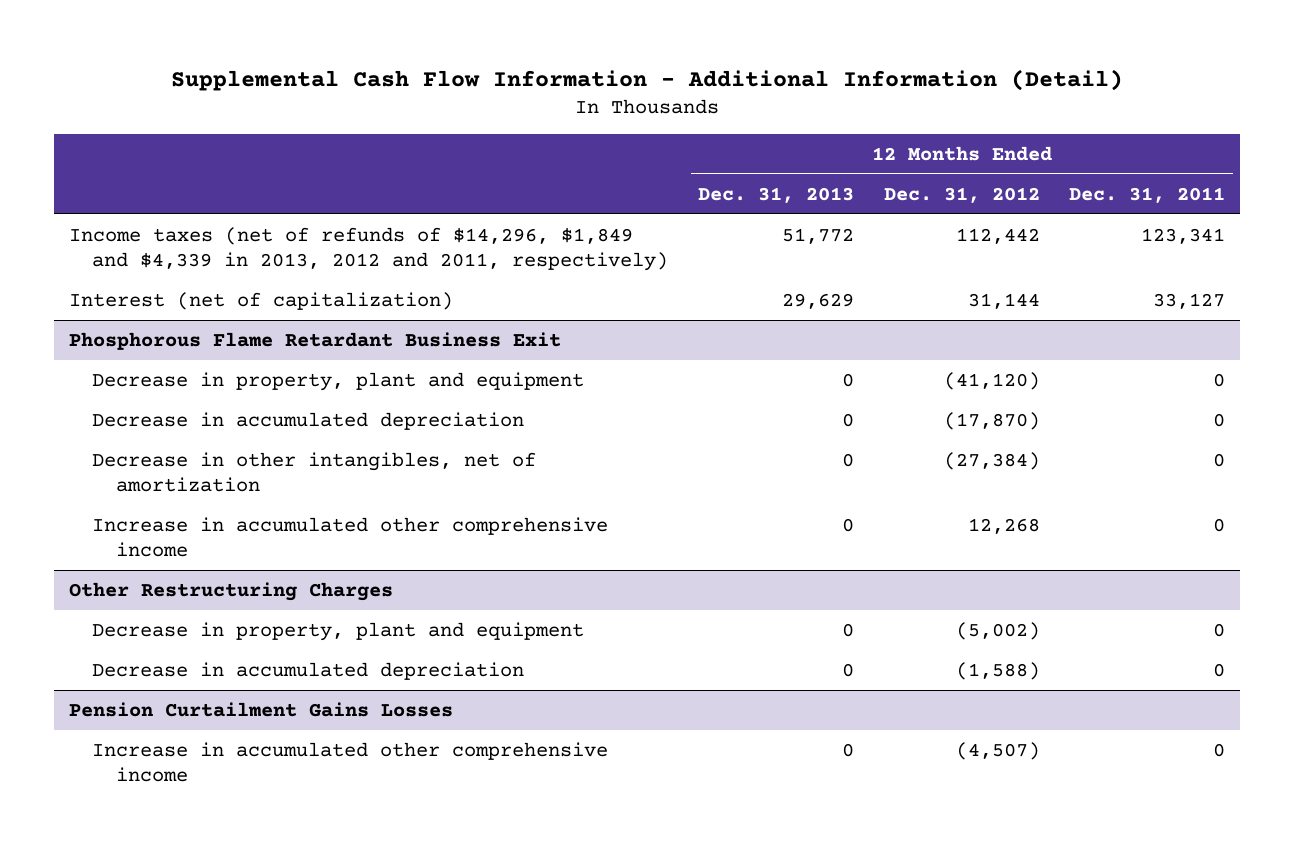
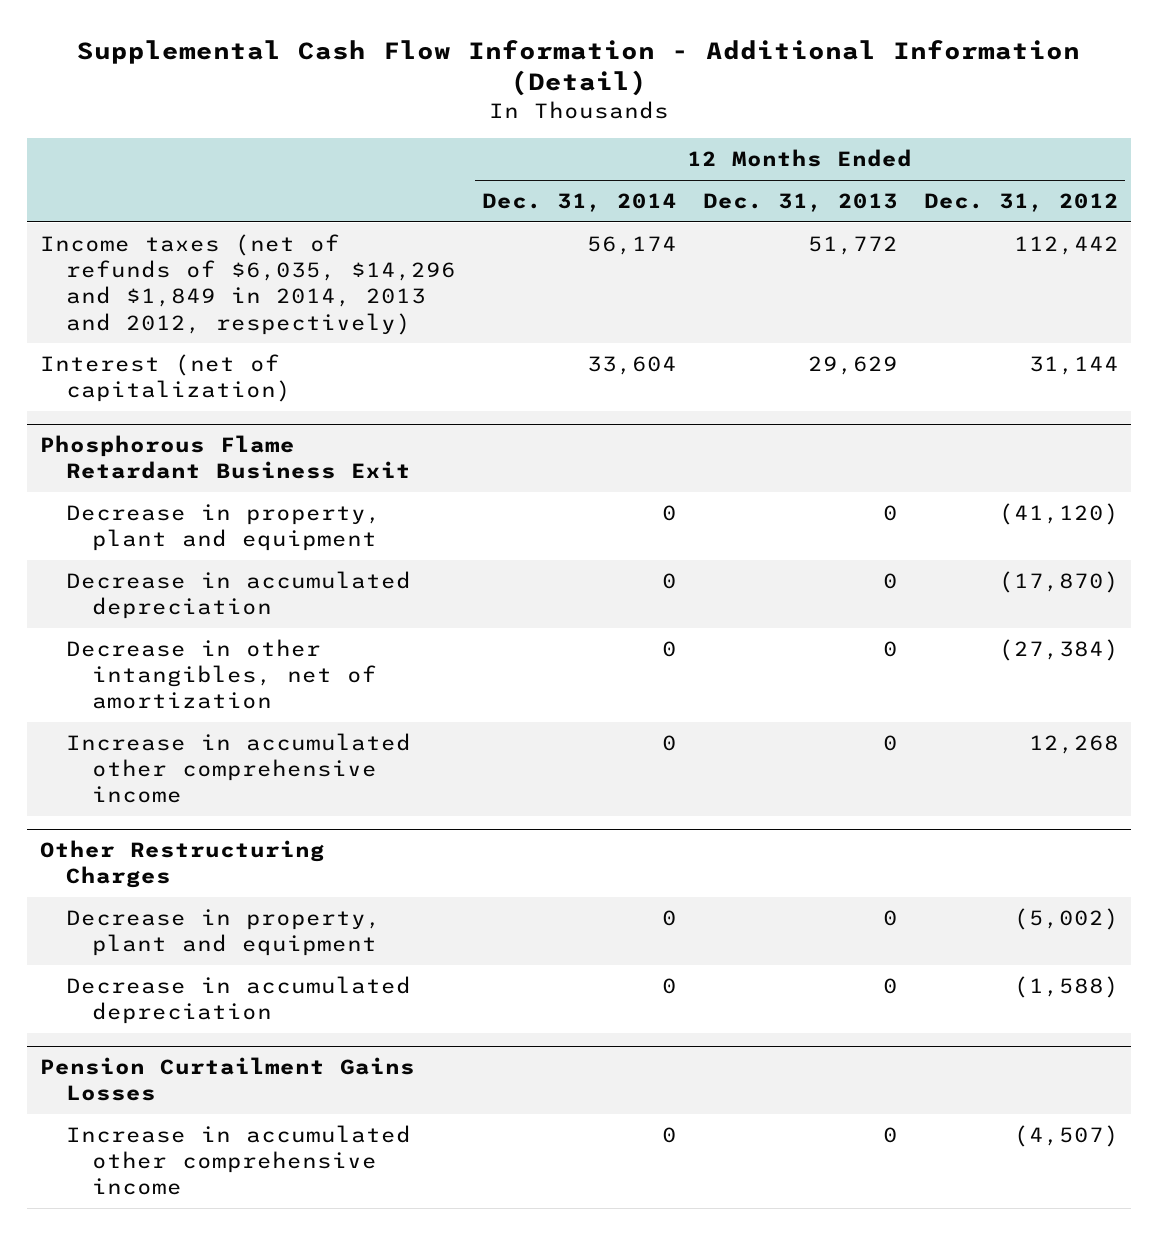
[1069,186,1226,203] Dec. 31, 2011 -> none
none -> [481,193,677,213] Dec. 31, 2014
[68,226,669,272] Income taxes (net of refunds of $14,296, $1,849 and $4,339 in 2013, 2012 and 2011, respectively) -> [39,233,457,335] Income taxes (net of refunds of $6,035, $14,296 and $1,849 in 2014, 2013 and 2012, respectively)

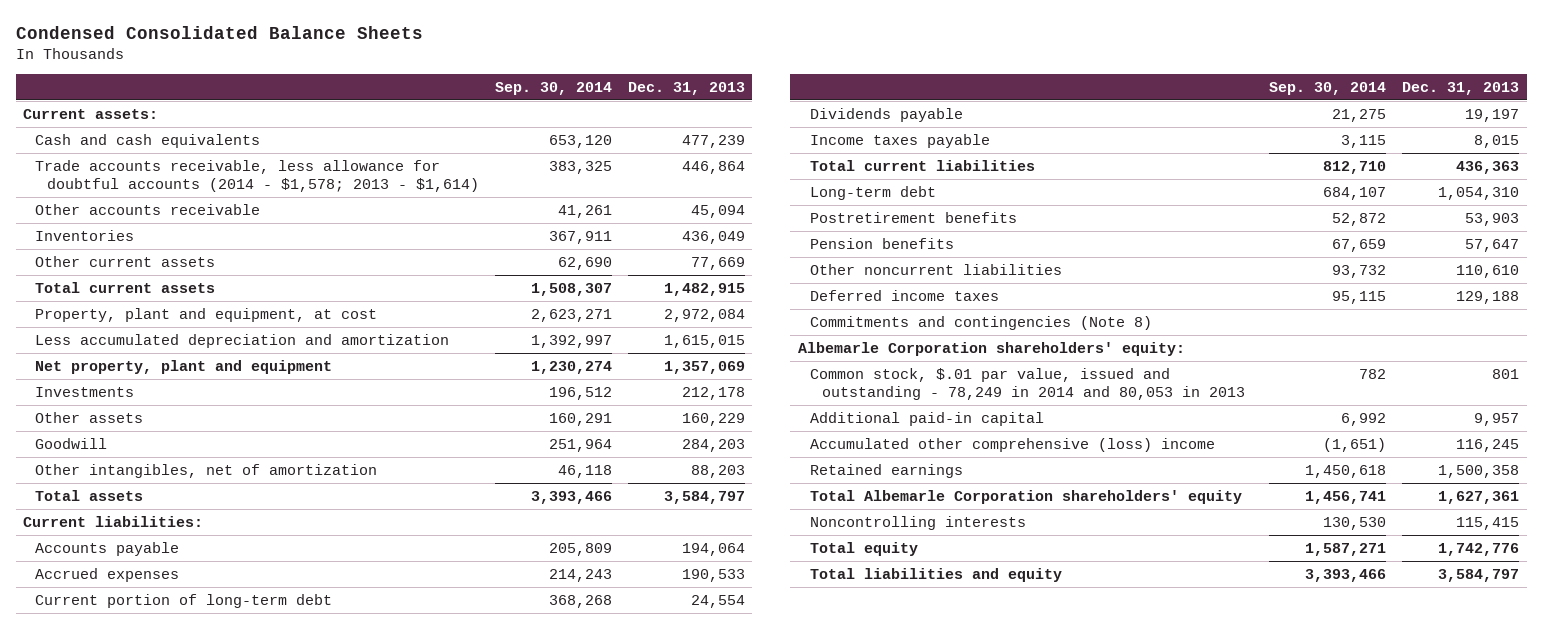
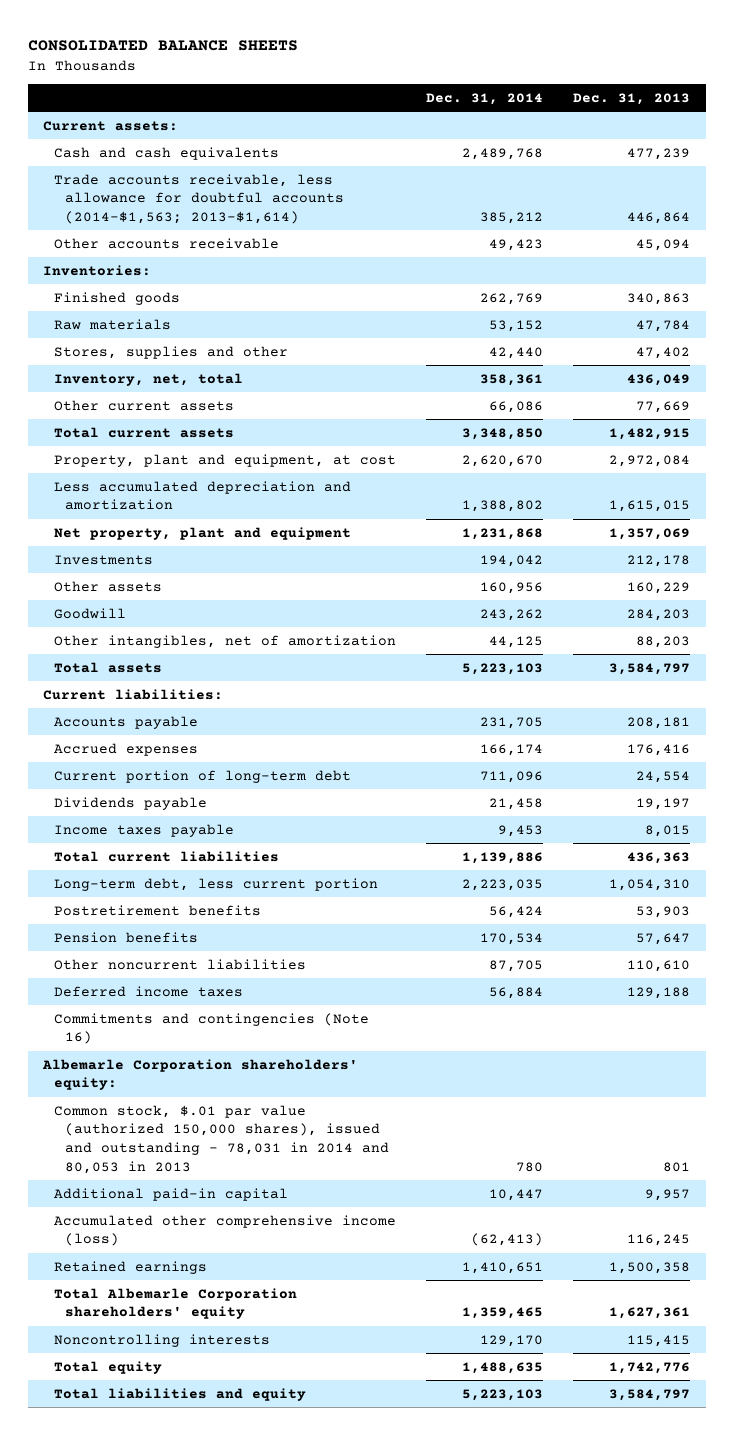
[15,25,423,39] Condensed Consolidated Balance Sheets -> [27,40,298,52] CONSOLIDATED BALANCE SHEETS
[494,82,612,96] Sep. 30, 2014 -> none
none -> [426,93,544,106] Dec. 31, 2014
[35,159,480,193] Trade accounts receivable, less allowance for doubtful accounts (2014 - $1,578; 2013 - $1,614) -> [54,173,344,225] Trade accounts receivable, less allowance for doubtful accounts (2014-$1,563; 2013-$1,614)
none -> [43,264,152,276] Inventories:
none -> [54,291,181,305] Finished goods
none -> [54,318,172,330] Raw materials
none -> [54,345,289,359] Stores, supplies and other
[35,229,135,241] Inventories -> [54,372,244,386] Inventory, net, total
[681,542,745,556] 194,064 -> [627,716,691,729] 208,181
[681,568,745,582] 190,533 -> [627,743,691,756] 176,416
[809,185,936,200] Long-term debt -> [54,877,379,891] Long-term debt, less current portion
[809,315,1152,330] Commitments and contingencies (Note 8) -> [54,1012,370,1045] Commitments and contingencies (Note 16)
[809,367,1245,401] Common stock, $.01 par value, issued and outstanding - 78,249 in 2014 and 80,053 in 2013 -> [54,1104,389,1174] Common stock, $.01 par value (authorized 150,000 shares), issued and outstanding - 78,031 in 2014 and 80,053 in 2013
[809,437,1215,452] Accumulated other comprehensive (loss) income -> [54,1214,397,1247] Accumulated other comprehensive income (loss)

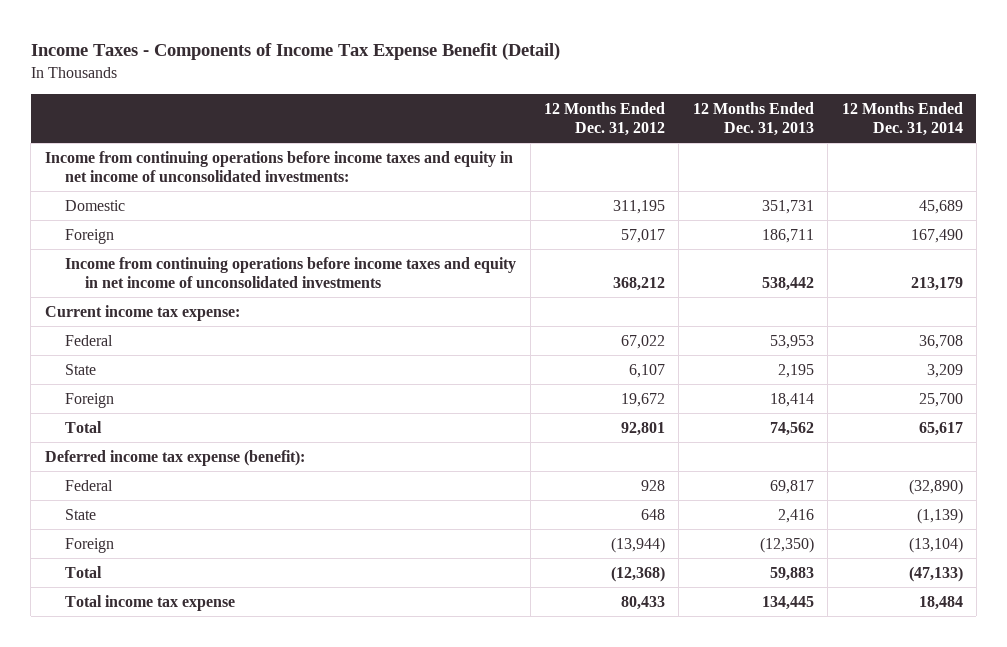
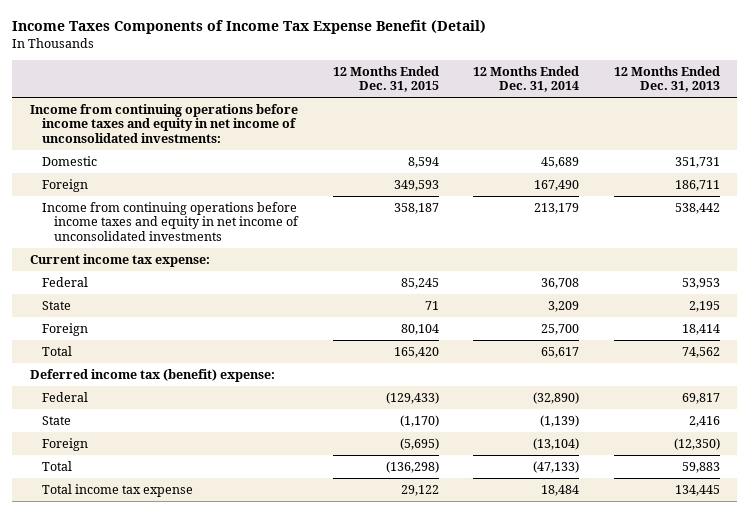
[30,42,560,60] Income Taxes - Components of Income Tax Expense Benefit (Detail) -> [12,20,487,35] Income Taxes Components of Income Tax Expense Benefit (Detail)
[543,101,665,136] 12 Months Ended Dec. 31, 2012 -> none
none -> [332,65,439,93] 12 Months Ended Dec. 31, 2015
[44,449,305,466] Deferred income tax expense (benefit): -> [29,368,275,382] Deferred income tax (benefit) expense:

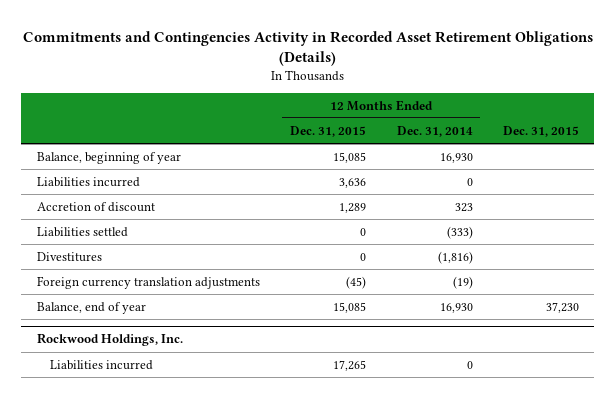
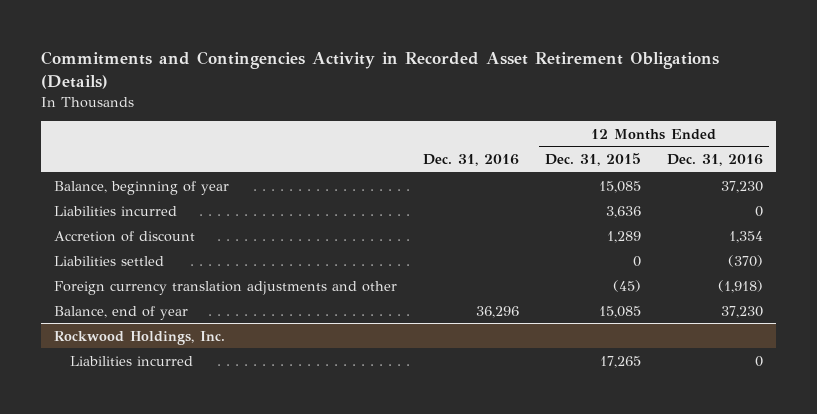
[396,125,473,137] Dec. 31, 2014 -> none
[503,125,580,137] Dec. 31, 2015 -> none
none -> [423,154,520,167] Dec. 31, 2016
none -> [666,154,763,167] Dec. 31, 2016
[36,251,102,262] Divestitures -> none
[36,275,260,289] Foreign currency translation adjustments -> [54,280,398,295] Foreign currency translation adjustments and other

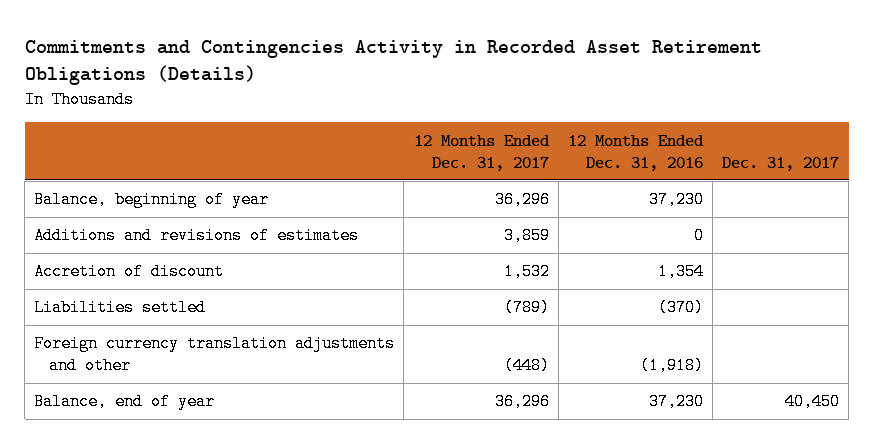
[423,154,520,167] Dec. 31, 2016 -> none
[544,153,641,167] Dec. 31, 2015 -> none
none -> [413,134,550,171] 12 Months Ended Dec. 31, 2017
none -> [721,156,839,171] Dec. 31, 2017
[54,205,178,216] Liabilities incurred -> [34,227,360,245] Additions and revisions of estimates
[54,330,226,345] Rockwood Holdings, Inc. -> none
[69,355,193,366] Liabilities incurred -> none

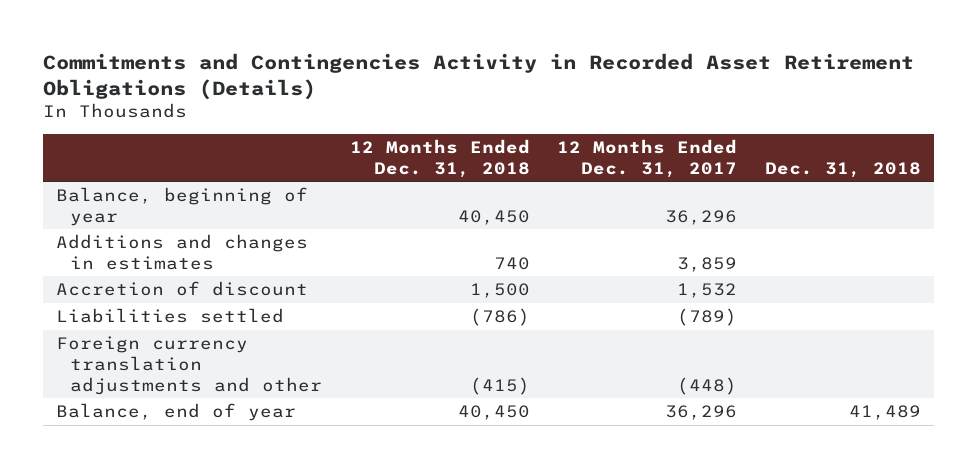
[567,134,704,171] 12 Months Ended Dec. 31, 2016 -> none
[721,156,839,171] Dec. 31, 2017 -> none
none -> [349,139,530,178] 12 Months Ended Dec. 31, 2018
none -> [764,161,921,178] Dec. 31, 2018
[34,227,360,245] Additions and revisions of estimates -> [56,234,309,270] Additions and changes in estimates

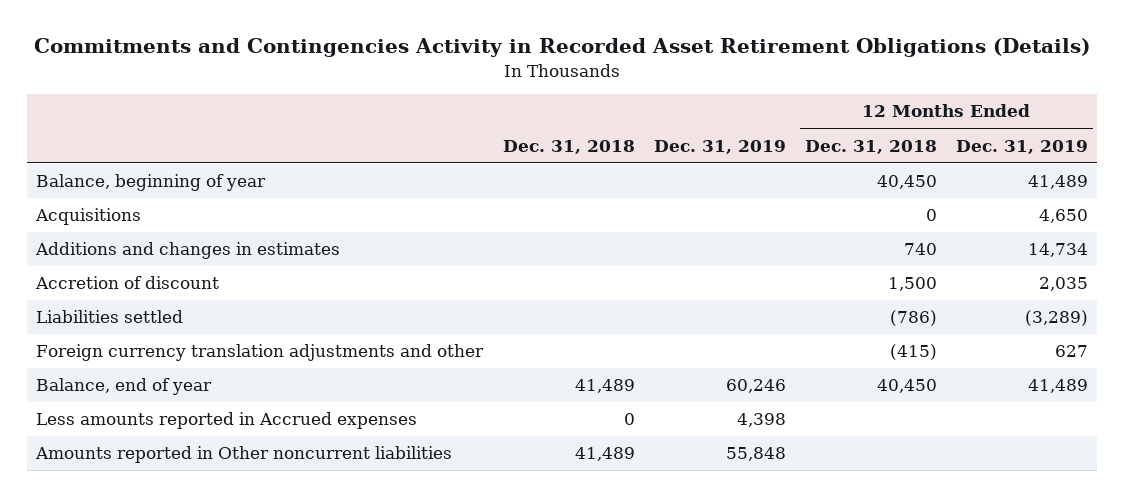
[557,139,738,178] 12 Months Ended Dec. 31, 2017 -> none
none -> [653,139,786,154] Dec. 31, 2019
none -> [955,139,1088,154] Dec. 31, 2019
none -> [35,208,142,226] Acquisitions
none -> [36,412,418,430] Less amounts reported in Accrued expenses
none -> [35,446,453,464] Amounts reported in Other noncurrent liabilities

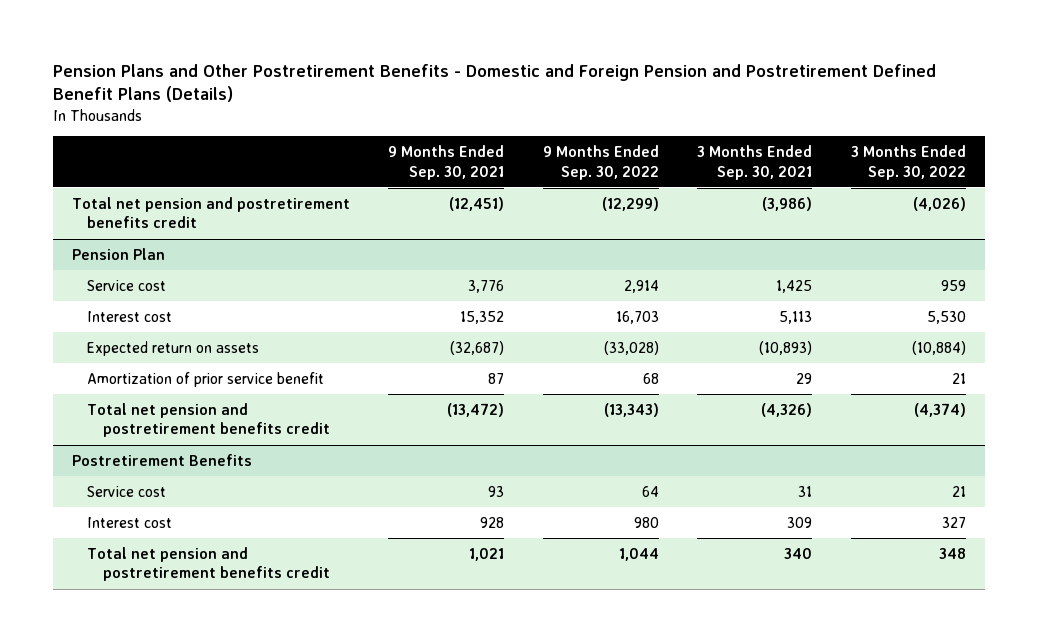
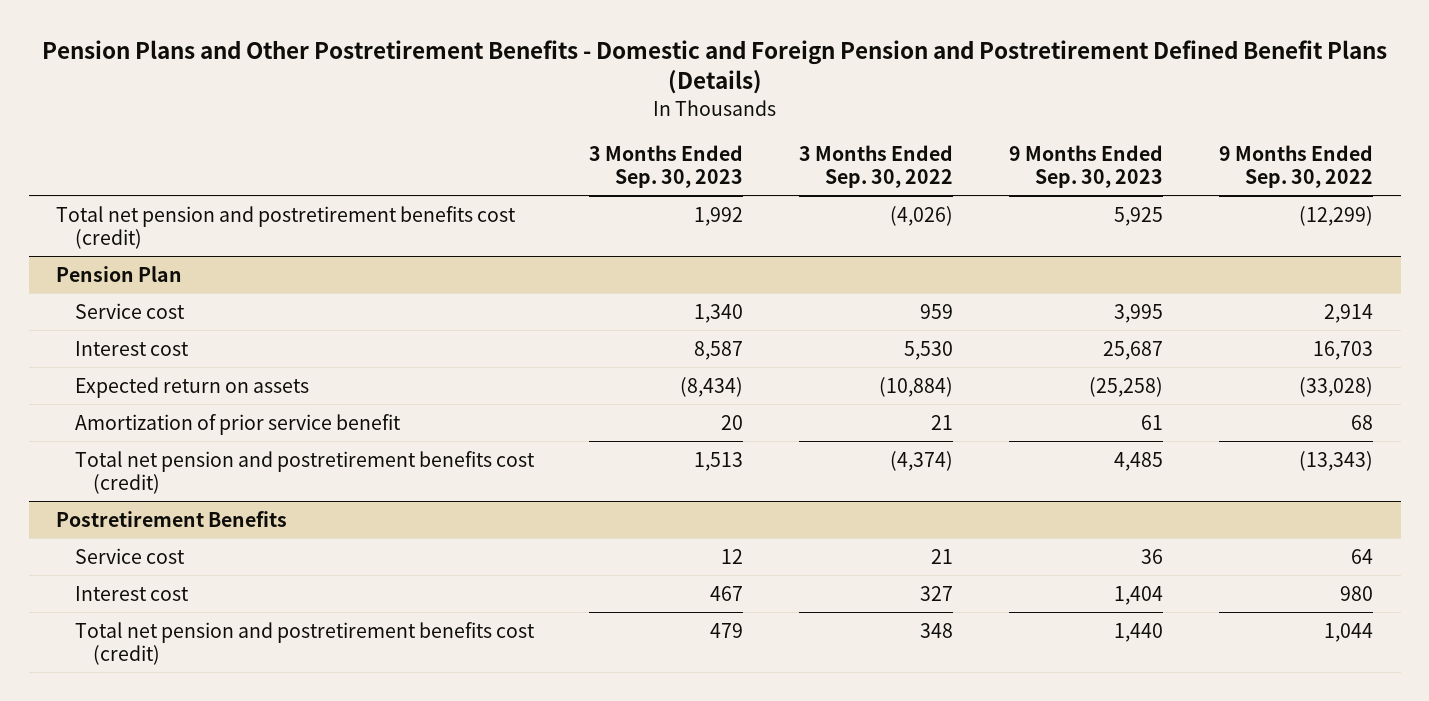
[388,145,505,180] 9 Months Ended Sep. 30, 2021 -> none
[697,145,813,180] 3 Months Ended Sep. 30, 2021 -> none
none -> [589,144,744,188] 3 Months Ended Sep. 30, 2023
none -> [1008,144,1163,188] 9 Months Ended Sep. 30, 2023
[72,196,351,229] Total net pension and postretirement benefits credit -> [56,205,517,249] Total net pension and postretirement benefits cost (credit)
[87,402,330,438] Total net pension and postretirement benefits credit -> [74,450,535,494] Total net pension and postretirement benefits cost (credit)
[87,546,330,582] Total net pension and postretirement benefits credit -> [74,621,535,665] Total net pension and postretirement benefits cost (credit)

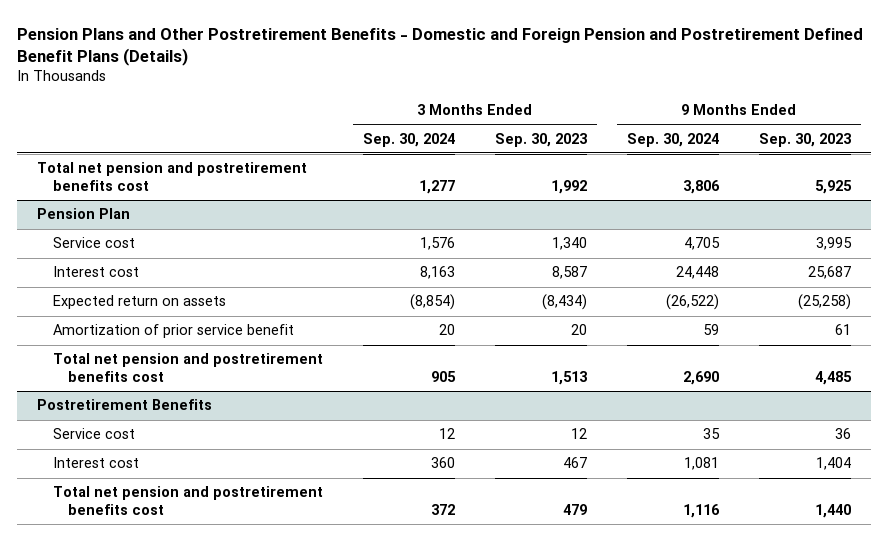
[799,144,954,188] 3 Months Ended Sep. 30, 2022 -> none
[1218,144,1373,188] 9 Months Ended Sep. 30, 2022 -> none
none -> [362,132,455,147] Sep. 30, 2024
none -> [626,132,719,147] Sep. 30, 2024
[56,205,517,249] Total net pension and postretirement benefits cost (credit) -> [37,162,308,192] Total net pension and postretirement benefits cost
[74,450,535,494] Total net pension and postretirement benefits cost (credit) -> [52,353,323,383] Total net pension and postretirement benefits cost
[74,621,535,665] Total net pension and postretirement benefits cost (credit) -> [52,486,323,516] Total net pension and postretirement benefits cost

